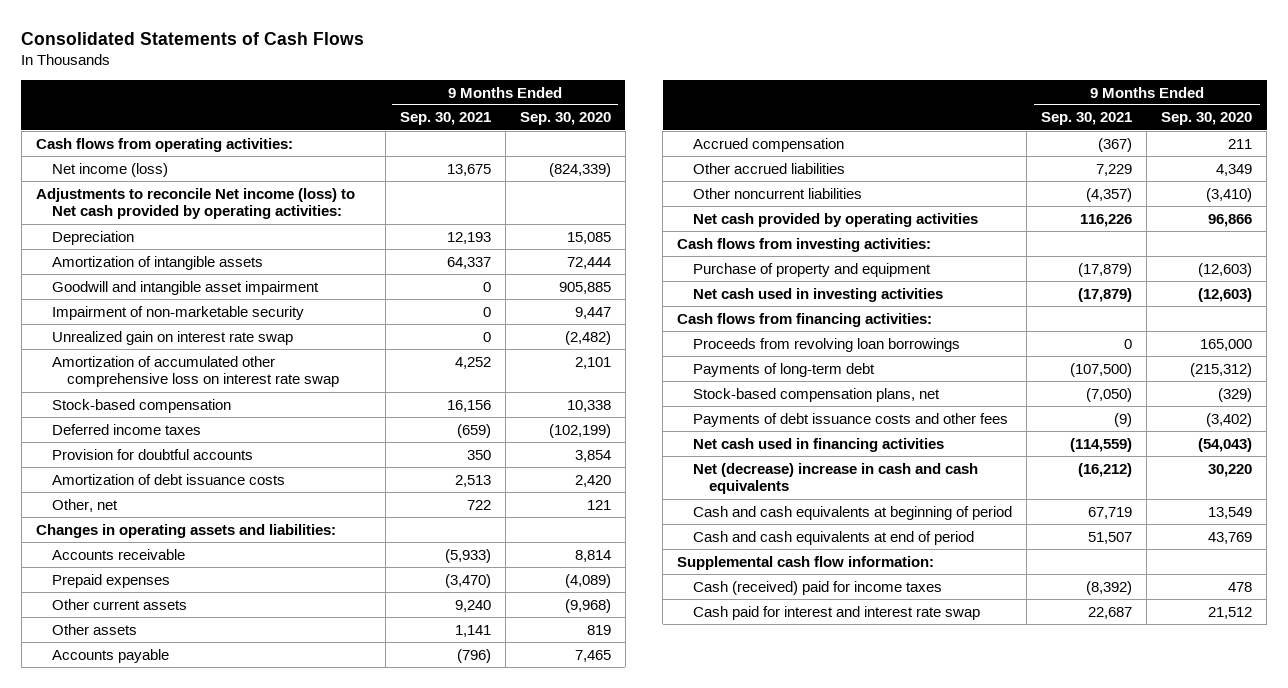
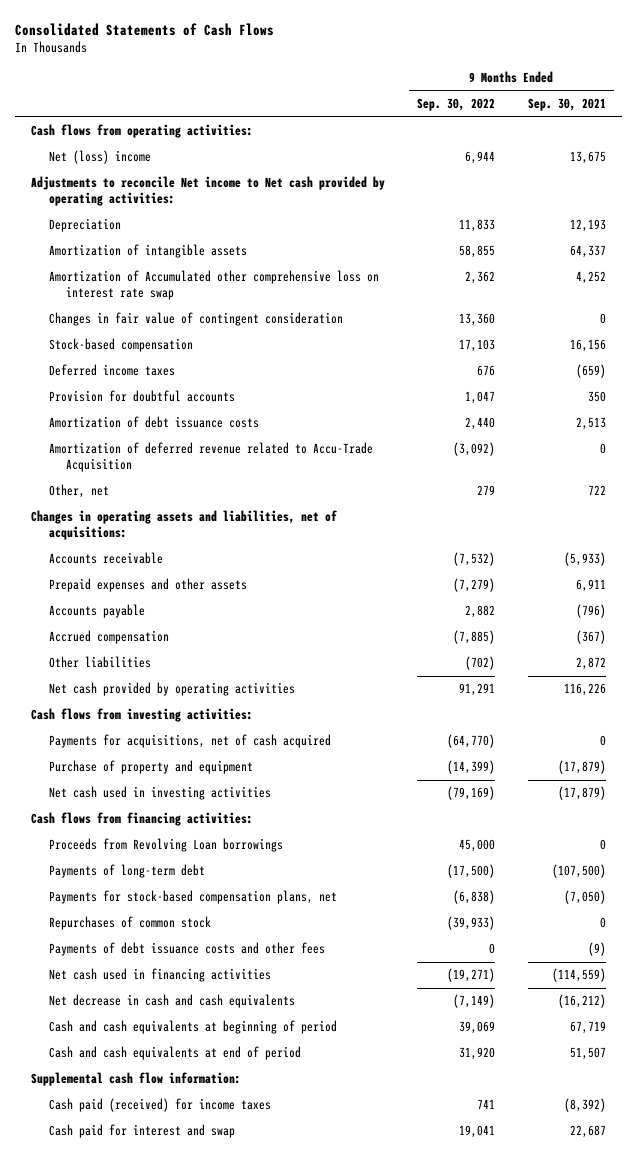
[519,112,611,126] Sep. 30, 2020 -> none
none -> [417,98,496,112] Sep. 30, 2022
[51,162,168,177] Net income (loss) -> [48,150,151,165] Net (loss) income
[35,187,355,220] Adjustments to reconcile Net income (loss) to Net cash provided by operating activities: -> [31,176,386,207] Adjustments to reconcile Net income to Net cash provided by operating activities:
[51,280,319,295] Goodwill and intangible asset impairment -> none
[51,305,304,320] Impairment of non-marketable security -> none
[51,330,293,345] Unrealized gain on interest rate swap -> none
[51,355,340,388] Amortization of accumulated other comprehensive loss on interest rate swap -> [48,270,379,301] Amortization of Accumulated other comprehensive loss on interest rate swap
none -> [48,312,343,327] Changes in fair value of contingent consideration
none -> [48,442,373,473] Amortization of deferred revenue related to Accu-Trade Acquisition
[35,523,336,538] Changes in operating assets and liabilities: -> [31,510,338,541] Changes in operating assets and liabilities, net of acquisitions:
[51,573,170,588] Prepaid expenses -> none
[51,598,187,610] Other current assets -> none
[51,623,137,635] Other assets -> none
none -> [48,578,247,593] Prepaid expenses and other assets
[693,162,846,174] Other accrued liabilities -> none
[693,187,863,199] Other noncurrent liabilities -> [48,656,151,669] Other liabilities
[1086,187,1133,202] (4,357) -> [575,657,606,671] 2,872
none -> [48,734,331,749] Payments for acquisitions, net of cash acquired
[693,337,961,352] Proceeds from revolving loan borrowings -> [48,838,283,853] Proceeds from Revolving Loan borrowings
[693,387,941,402] Stock-based compensation plans, net -> [48,890,337,905] Payments for stock-based compensation plans, net
none -> [48,916,211,931] Repurchases of common stock
[693,462,979,495] Net (decrease) increase in cash and cash equivalents -> [48,994,295,1009] Net decrease in cash and cash equivalents
[693,580,943,595] Cash (received) paid for income taxes -> [48,1098,271,1113] Cash paid (received) for income taxes
[693,605,981,620] Cash paid for interest and interest rate swap -> [48,1124,235,1139] Cash paid for interest and swap

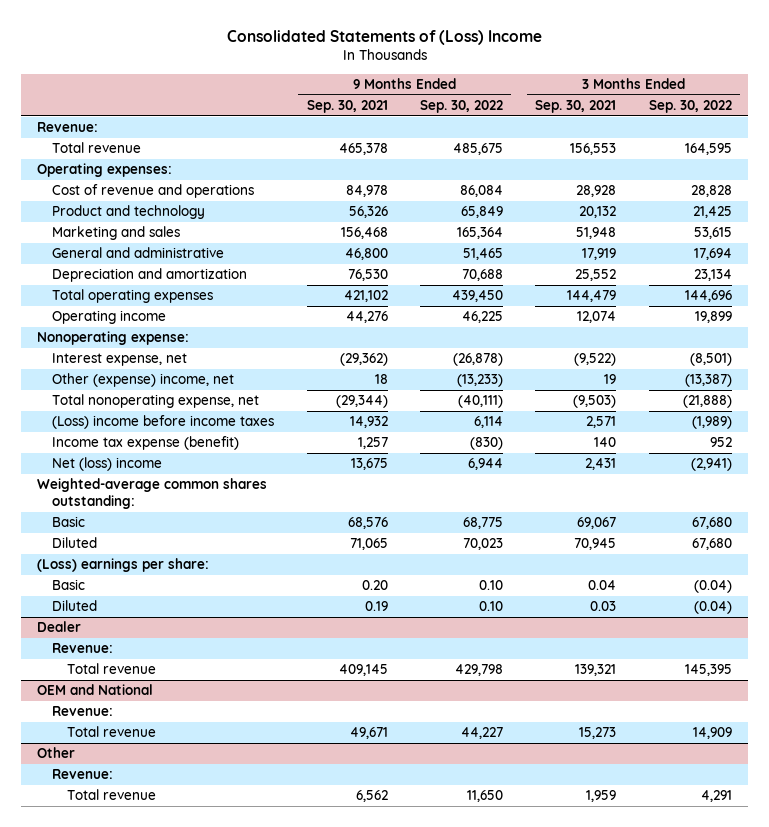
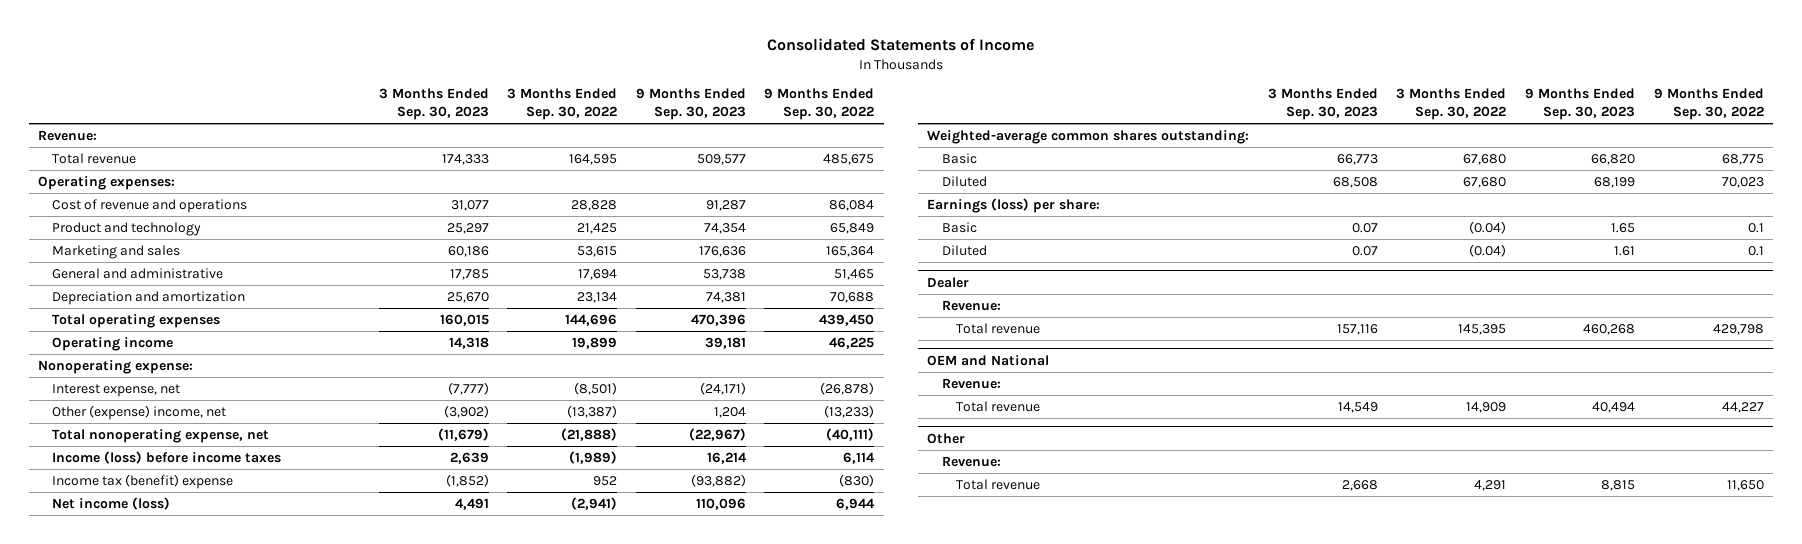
[226,30,542,46] Consolidated Statements of (Loss) Income -> [766,38,1034,52] Consolidated Statements of Income
[306,99,388,113] Sep. 30, 2021 -> none
[535,99,617,113] Sep. 30, 2021 -> none
none -> [378,88,489,120] 3 Months Ended Sep. 30, 2023
none -> [635,88,746,120] 9 Months Ended Sep. 30, 2023
[52,415,275,430] (Loss) income before income taxes -> [52,450,282,464] Income (loss) before income taxes
[52,436,240,451] Income tax expense (benefit) -> [52,473,234,489] Income tax (benefit) expense
[52,457,163,472] Net (loss) income -> [52,496,171,510] Net income (loss)
[37,558,210,573] (Loss) earnings per share: -> [927,197,1101,213] Earnings (loss) per share:
[478,580,503,591] 0.10 -> [1747,222,1764,233] 0.1
[478,601,503,612] 0.10 -> [1747,245,1764,256] 0.1

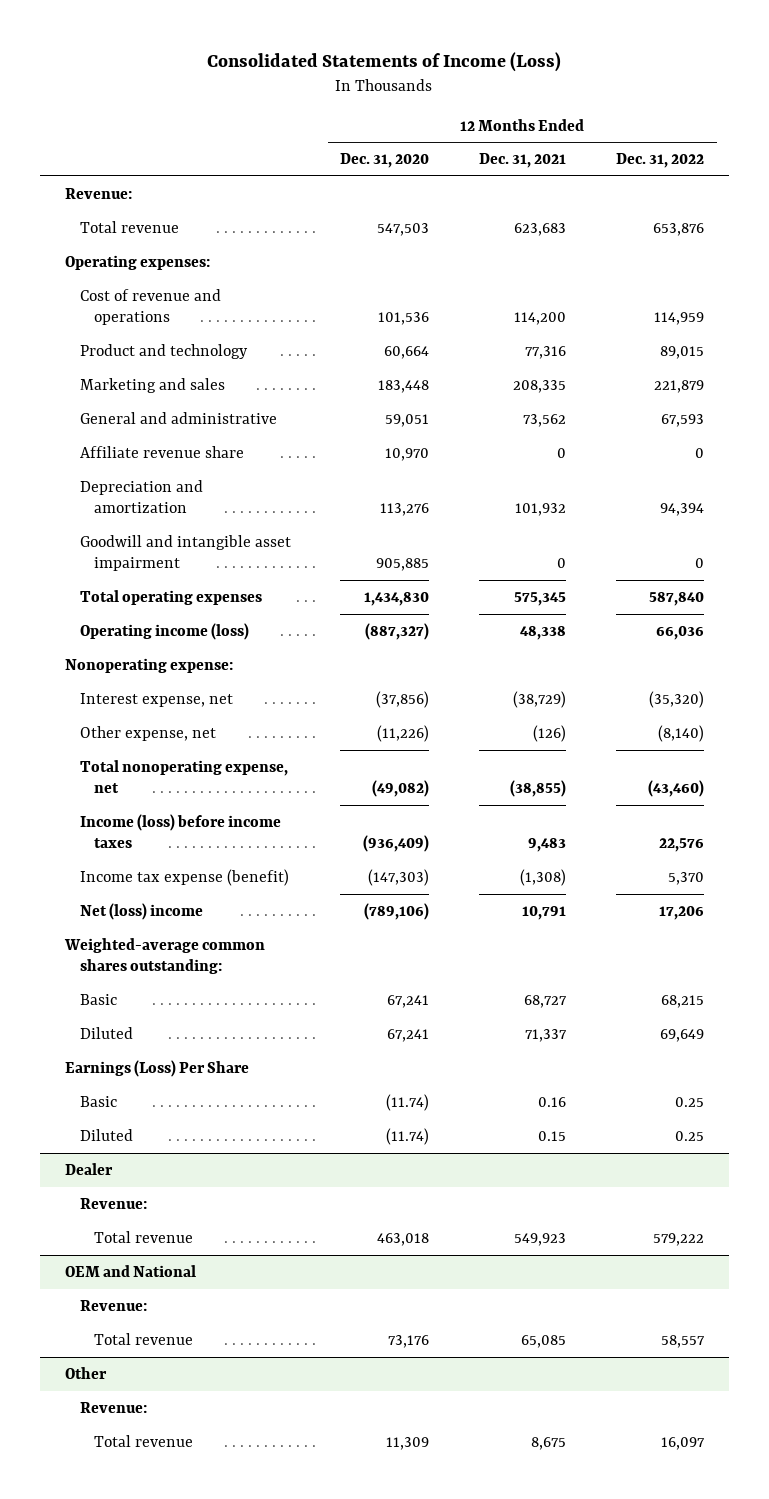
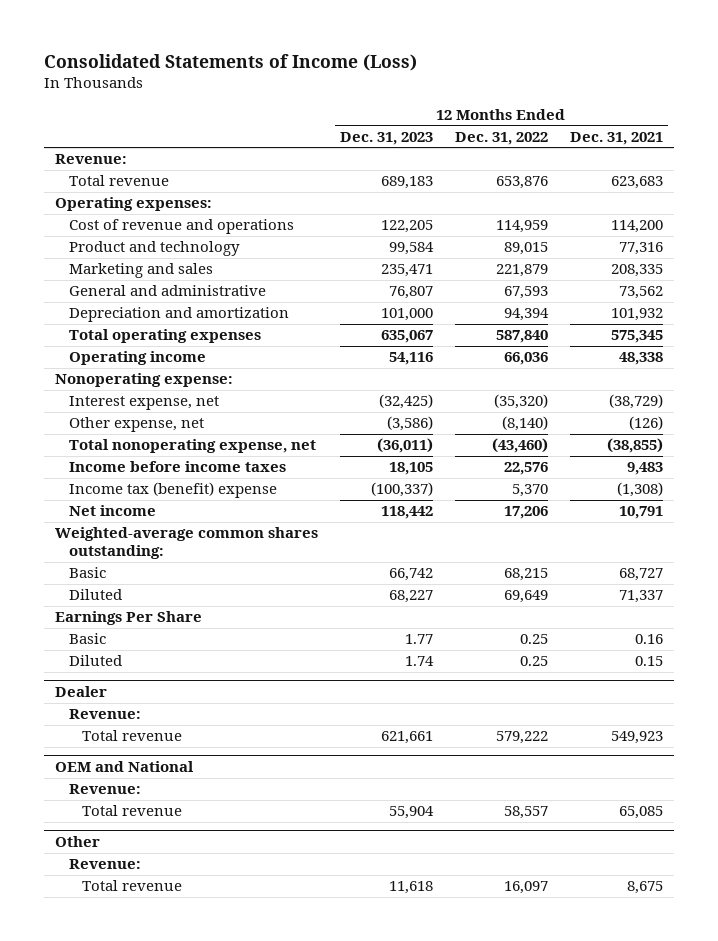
[340,153,430,169] Dec. 31, 2020 -> none
none -> [340,131,434,145] Dec. 31, 2023
[79,445,244,458] Affiliate revenue share -> none
[79,534,291,571] Goodwill and intangible asset impairment -> none
[79,622,249,640] Operating income (loss) -> [68,351,206,366] Operating income
[79,813,281,848] Income (loss) before income taxes -> [68,461,286,473] Income before income taxes
[79,868,289,886] Income tax expense (benefit) -> [68,482,277,499] Income tax (benefit) expense
[79,902,203,920] Net (loss) income -> [68,505,156,517] Net income
[64,1059,249,1077] Earnings (Loss) Per Share -> [55,611,203,626] Earnings Per Share

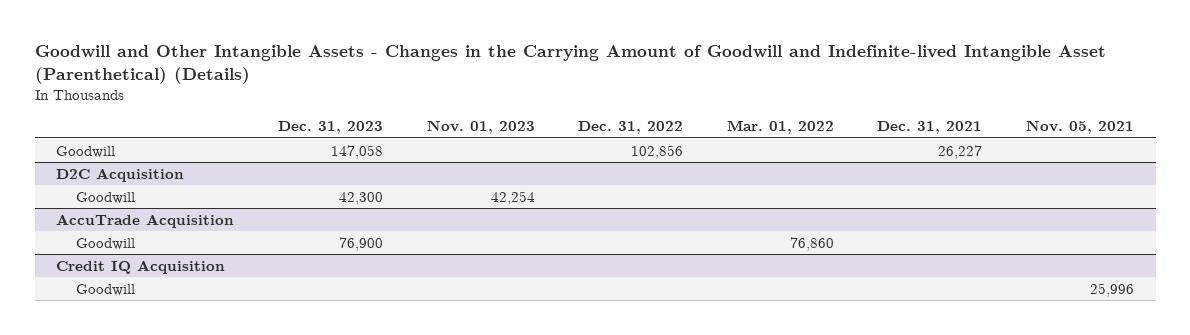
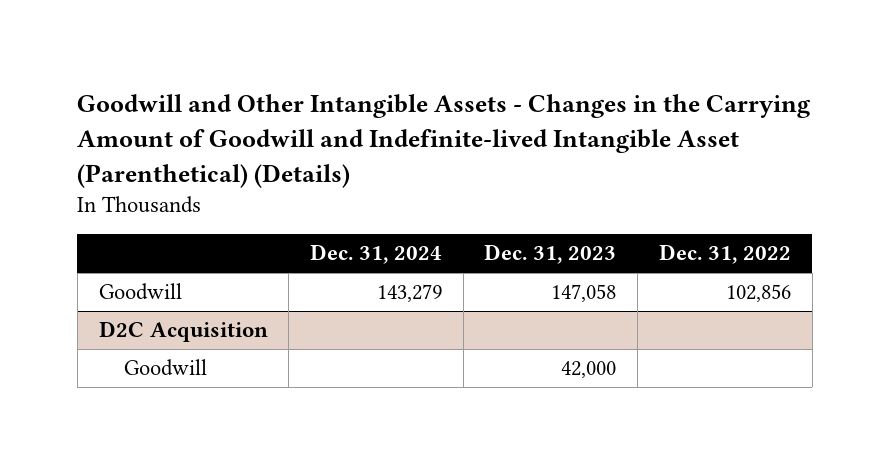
[426,120,535,135] Nov. 01, 2023 -> none
[726,120,834,135] Mar. 01, 2022 -> none
[877,121,983,135] Dec. 31, 2021 -> none
[1026,120,1135,135] Nov. 05, 2021 -> none
none -> [310,244,443,265] Dec. 31, 2024
[56,213,235,228] AccuTrade Acquisition -> none
[75,237,135,250] Goodwill -> none
[56,259,226,274] Credit IQ Acquisition -> none
[75,283,135,296] Goodwill -> none
[338,191,383,205] 42,300 -> [561,361,617,379] 42,000

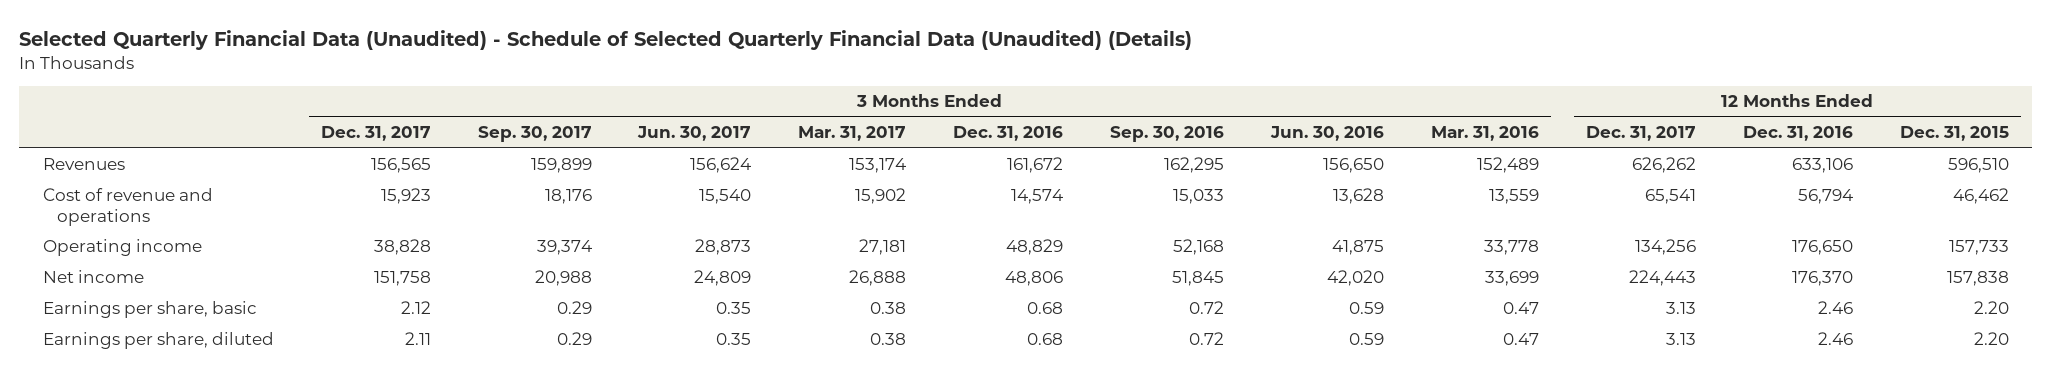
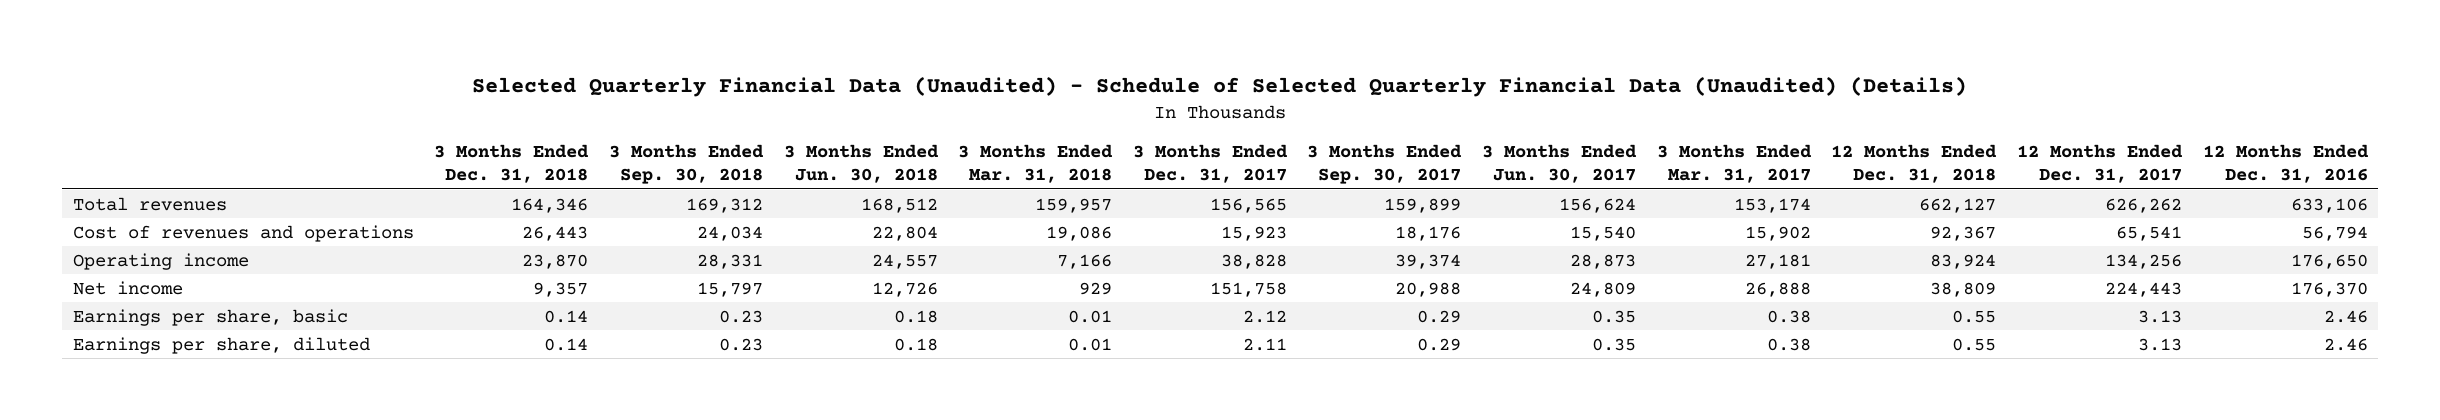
[953,126,1064,142] Dec. 31, 2016 -> none
[1110,126,1225,143] Sep. 30, 2016 -> none
[1270,126,1385,142] Jun. 30, 2016 -> none
[1431,126,1540,142] Mar. 31, 2016 -> none
[1899,126,2009,142] Dec. 31, 2015 -> none
none -> [434,143,590,183] 3 Months Ended Dec. 31, 2018
none -> [608,143,764,184] 3 Months Ended Sep. 30, 2018
none -> [783,143,939,183] 3 Months Ended Jun. 30, 2018
none -> [958,143,1114,183] 3 Months Ended Mar. 31, 2018
none -> [1831,143,1998,183] 12 Months Ended Dec. 31, 2018
[42,158,125,171] Revenues -> [72,196,227,211] Total revenues
[42,188,213,226] Cost of revenue and operations -> [72,224,414,242] Cost of revenues and operations

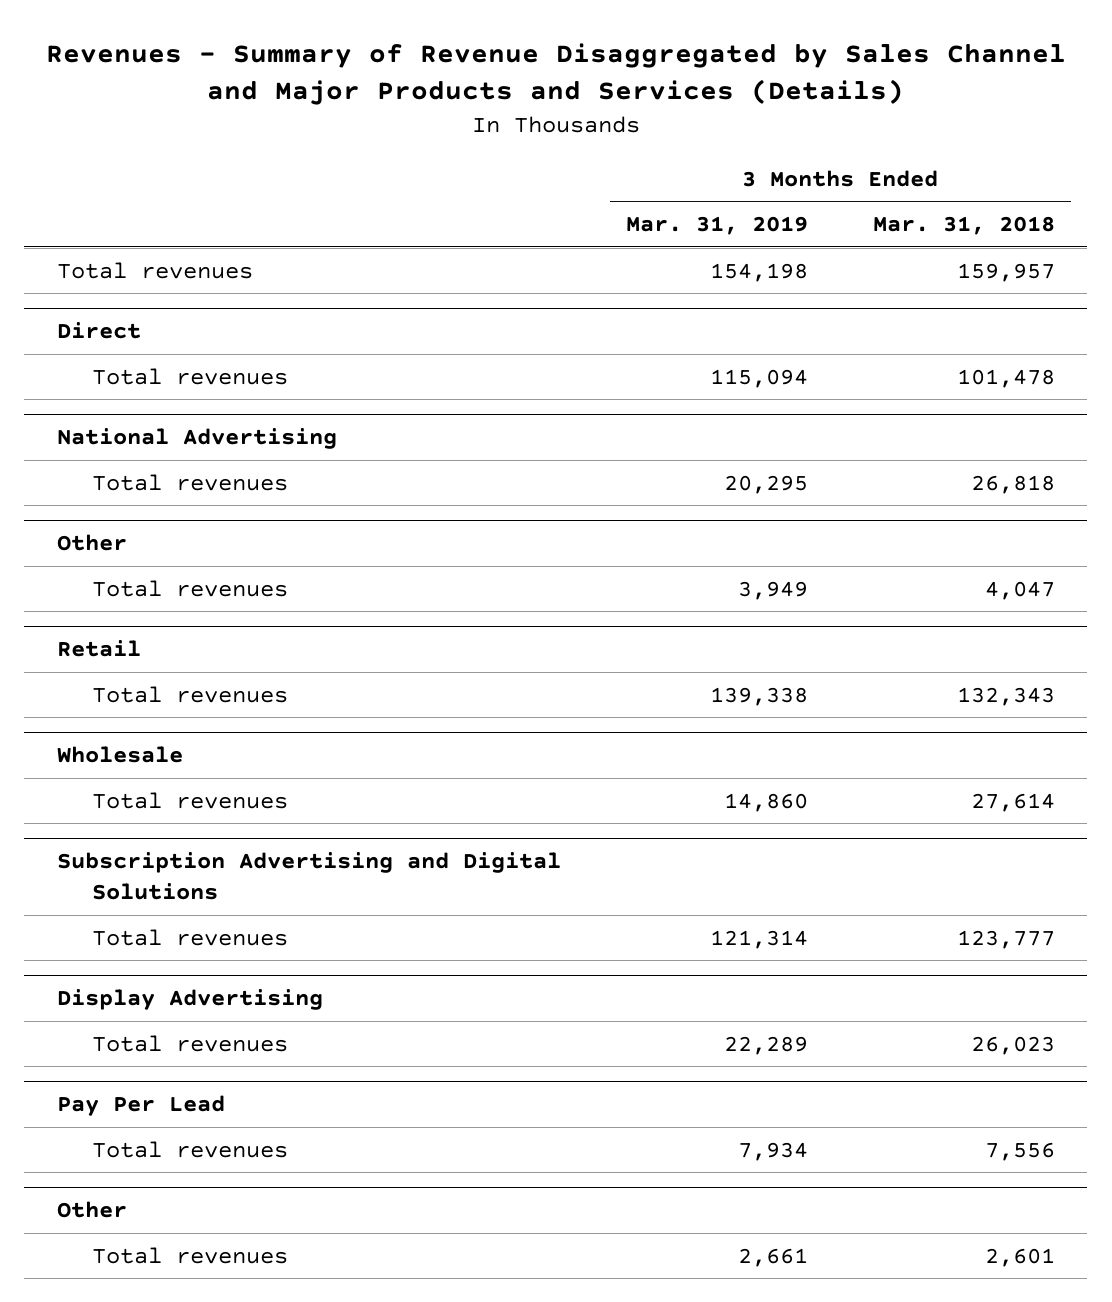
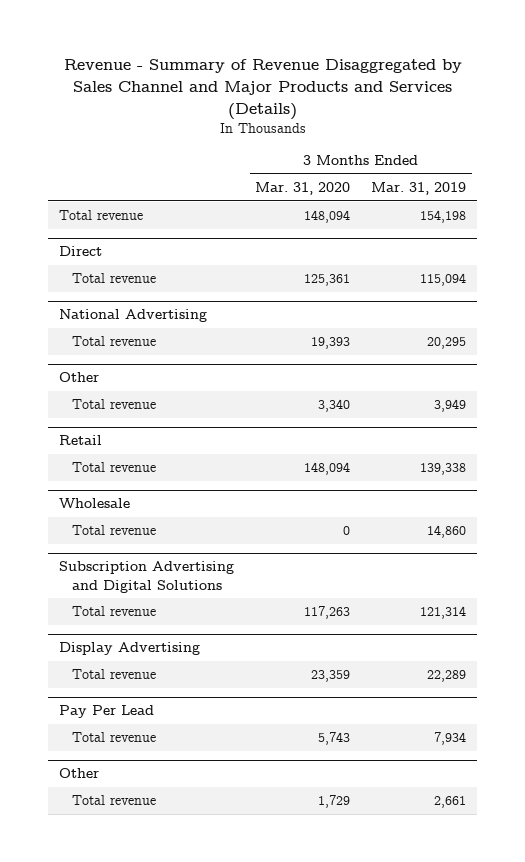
[45,42,1066,106] Revenues - Summary of Revenue Disaggregated by Sales Channel and Major Products and Services (Details) -> [63,59,462,120] Revenue - Summary of Revenue Disaggregated by Sales Channel and Major Products and Services (Details)
[872,216,1055,236] Mar. 31, 2018 -> none
none -> [255,182,351,196] Mar. 31, 2020
[56,261,253,279] Total revenues -> [58,210,143,221] Total revenue
[92,367,289,385] Total revenues -> [71,273,156,284] Total revenue
[92,473,289,491] Total revenues -> [71,336,156,347] Total revenue
[92,579,289,597] Total revenues -> [71,399,156,410] Total revenue
[92,685,289,703] Total revenues -> [71,462,156,473] Total revenue
[92,791,289,809] Total revenues -> [71,525,156,536] Total revenue
[92,928,289,946] Total revenues -> [71,606,156,617] Total revenue
[92,1034,289,1052] Total revenues -> [71,669,156,680] Total revenue
[92,1140,289,1158] Total revenues -> [71,732,156,743] Total revenue
[92,1246,289,1264] Total revenues -> [71,795,156,806] Total revenue

